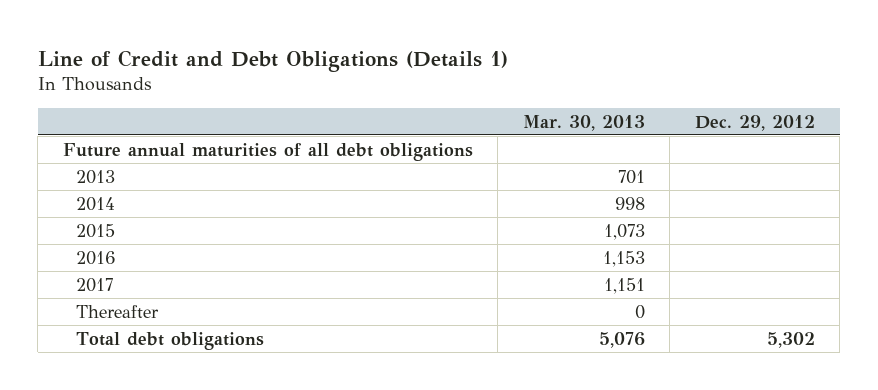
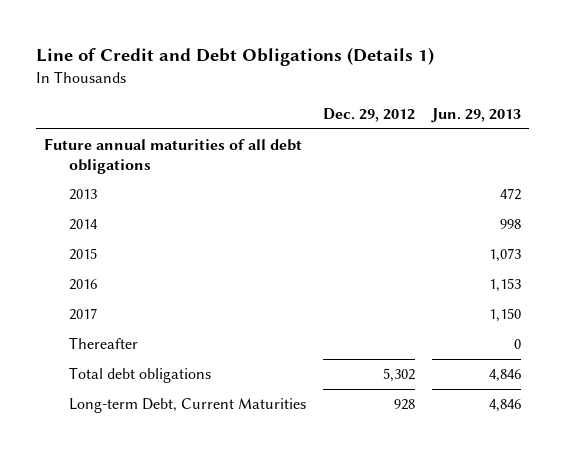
[522,114,645,131] Mar. 30, 2013 -> none
none -> [430,108,521,124] Jun. 29, 2013
none -> [68,398,306,414] Long-term Debt, Current Maturities

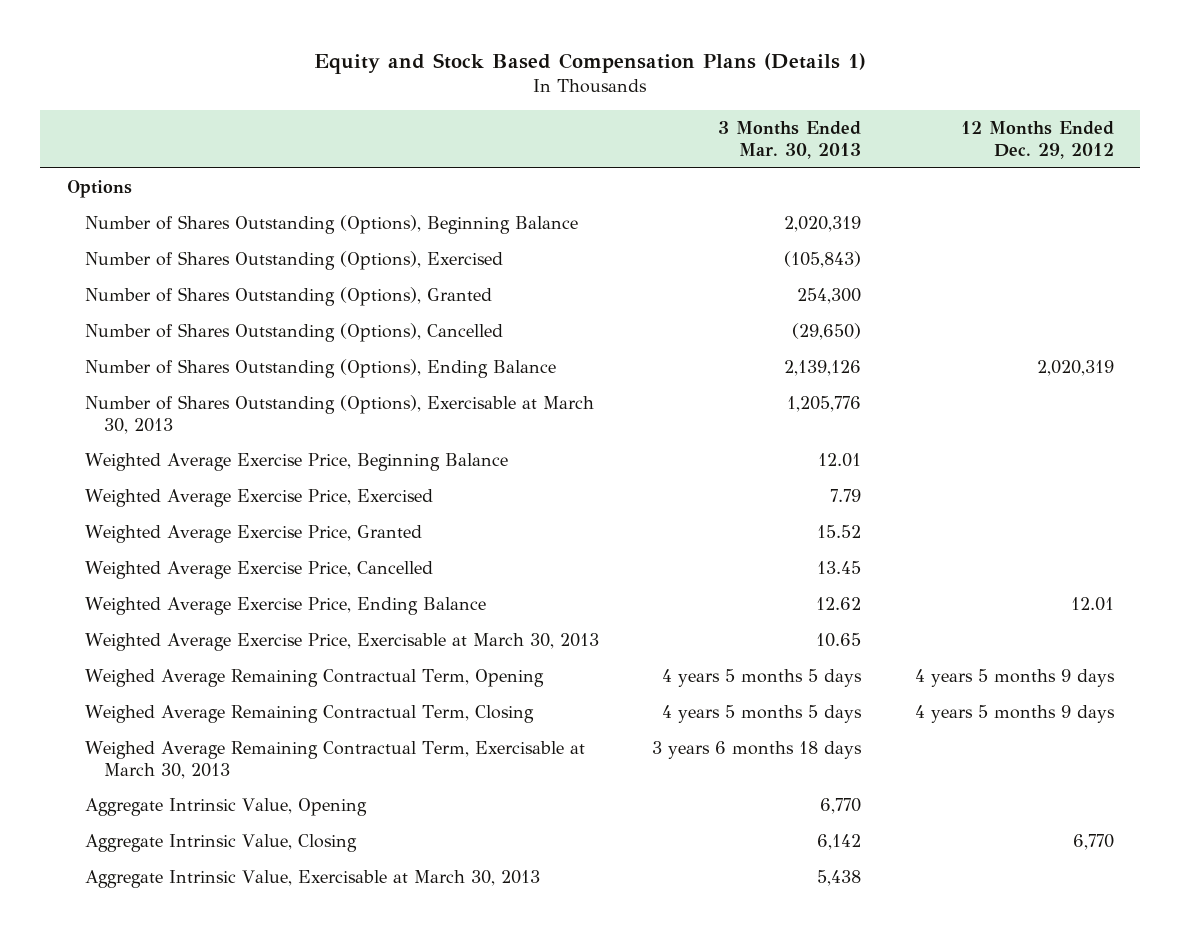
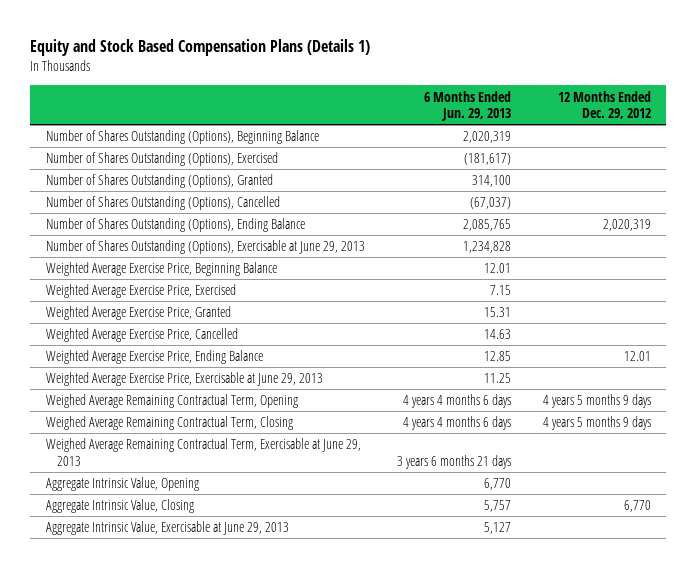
[718,121,862,160] 3 Months Ended Mar. 30, 2013 -> none
none -> [423,90,511,122] 6 Months Ended Jun. 29, 2013
[67,180,133,199] Options -> none
[85,395,595,434] Number of Shares Outstanding (Options), Exercisable at March 30, 2013 -> [46,240,366,255] Number of Shares Outstanding (Options), Exercisable at June 29, 2013
[85,633,600,652] Weighted Average Exercise Price, Exercisable at March 30, 2013 -> [46,372,324,387] Weighted Average Exercise Price, Exercisable at June 29, 2013
[85,741,586,779] Weighed Average Remaining Contractual Term, Exercisable at March 30, 2013 -> [46,438,362,466] Weighed Average Remaining Contractual Term, Exercisable at June 29, 2013
[85,870,541,889] Aggregate Intrinsic Value, Exercisable at March 30, 2013 -> [46,521,290,536] Aggregate Intrinsic Value, Exercisable at June 29, 2013

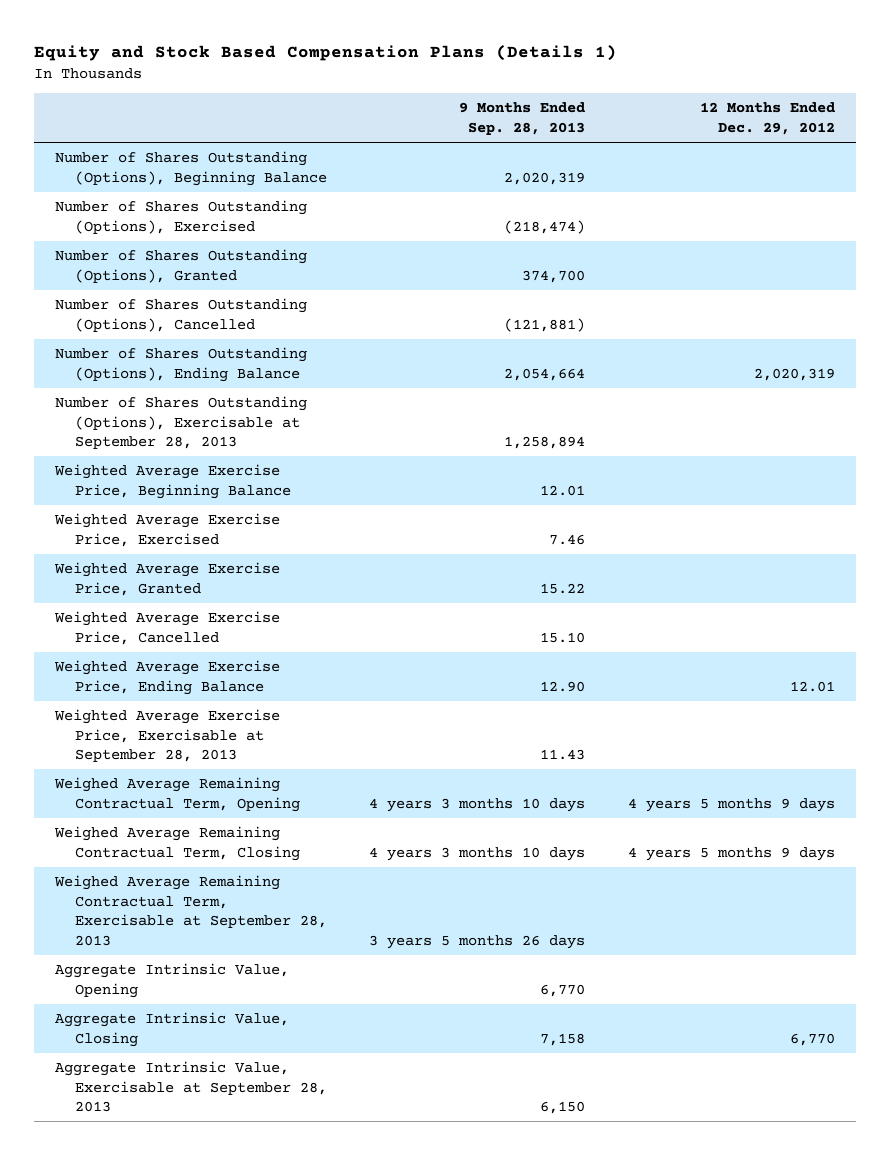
[423,90,511,122] 6 Months Ended Jun. 29, 2013 -> none
none -> [459,102,586,136] 9 Months Ended Sep. 28, 2013
[46,240,366,255] Number of Shares Outstanding (Options), Exercisable at June 29, 2013 -> [54,395,307,450] Number of Shares Outstanding (Options), Exercisable at September 28, 2013
[46,372,324,387] Weighted Average Exercise Price, Exercisable at June 29, 2013 -> [53,708,280,763] Weighted Average Exercise Price, Exercisable at September 28, 2013
[46,438,362,466] Weighed Average Remaining Contractual Term, Exercisable at June 29, 2013 -> [53,874,327,947] Weighed Average Remaining Contractual Term, Exercisable at September 28, 2013
[46,521,290,536] Aggregate Intrinsic Value, Exercisable at June 29, 2013 -> [54,1060,327,1113] Aggregate Intrinsic Value, Exercisable at September 28, 2013

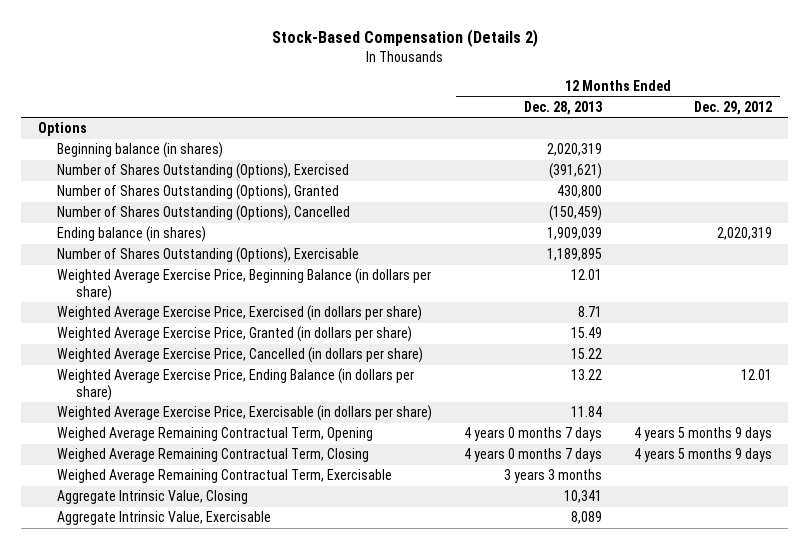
[33,45,617,62] Equity and Stock Based Compensation Plans (Details 1) -> [271,29,538,48] Stock-Based Compensation (Details 2)
[459,102,586,136] 9 Months Ended Sep. 28, 2013 -> none
none -> [524,100,603,115] Dec. 28, 2013
none -> [37,122,87,137] Options
[54,150,327,186] Number of Shares Outstanding (Options), Beginning Balance -> [56,142,223,159] Beginning balance (in shares)
[54,346,307,382] Number of Shares Outstanding (Options), Ending Balance -> [56,226,206,243] Ending balance (in shares)
[54,395,307,450] Number of Shares Outstanding (Options), Exercisable at September 28, 2013 -> [56,247,359,264] Number of Shares Outstanding (Options), Exercisable
[53,463,291,499] Weighted Average Exercise Price, Beginning Balance -> [56,268,431,301] Weighted Average Exercise Price, Beginning Balance (in dollars per share)
[53,512,280,547] Weighted Average Exercise Price, Exercised -> [56,305,422,322] Weighted Average Exercise Price, Exercised (in dollars per share)
[53,561,280,596] Weighted Average Exercise Price, Granted -> [56,326,412,343] Weighted Average Exercise Price, Granted (in dollars per share)
[53,610,280,645] Weighted Average Exercise Price, Cancelled -> [56,347,423,364] Weighted Average Exercise Price, Cancelled (in dollars per share)
[53,659,280,695] Weighted Average Exercise Price, Ending Balance -> [56,368,414,401] Weighted Average Exercise Price, Ending Balance (in dollars per share)
[53,708,280,763] Weighted Average Exercise Price, Exercisable at September 28, 2013 -> [56,405,432,422] Weighted Average Exercise Price, Exercisable (in dollars per share)
[54,1011,289,1047] Aggregate Intrinsic Value, Closing -> none
[53,874,327,947] Weighed Average Remaining Contractual Term, Exercisable at September 28, 2013 -> [56,469,392,484] Weighed Average Remaining Contractual Term, Exercisable
[54,962,289,998] Aggregate Intrinsic Value, Opening -> [56,490,248,505] Aggregate Intrinsic Value, Closing
[54,1060,327,1113] Aggregate Intrinsic Value, Exercisable at September 28, 2013 -> [56,511,271,526] Aggregate Intrinsic Value, Exercisable

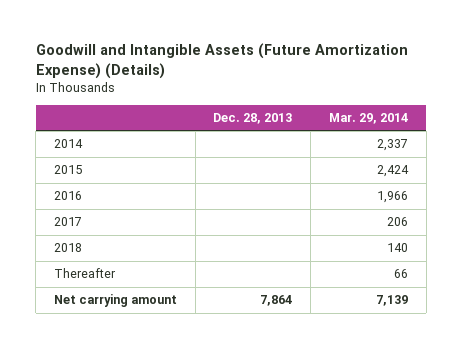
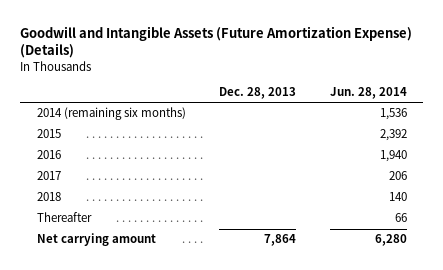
[329,112,409,124] Mar. 29, 2014 -> none
none -> [329,87,407,100] Jun. 28, 2014
[53,139,83,149] 2014 -> [36,107,186,121] 2014 (remaining six months)

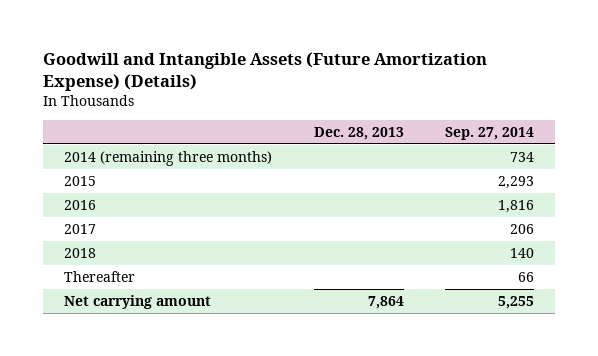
[329,87,407,100] Jun. 28, 2014 -> none
none -> [445,127,535,141] Sep. 27, 2014
[36,107,186,121] 2014 (remaining six months) -> [63,151,272,167] 2014 (remaining three months)

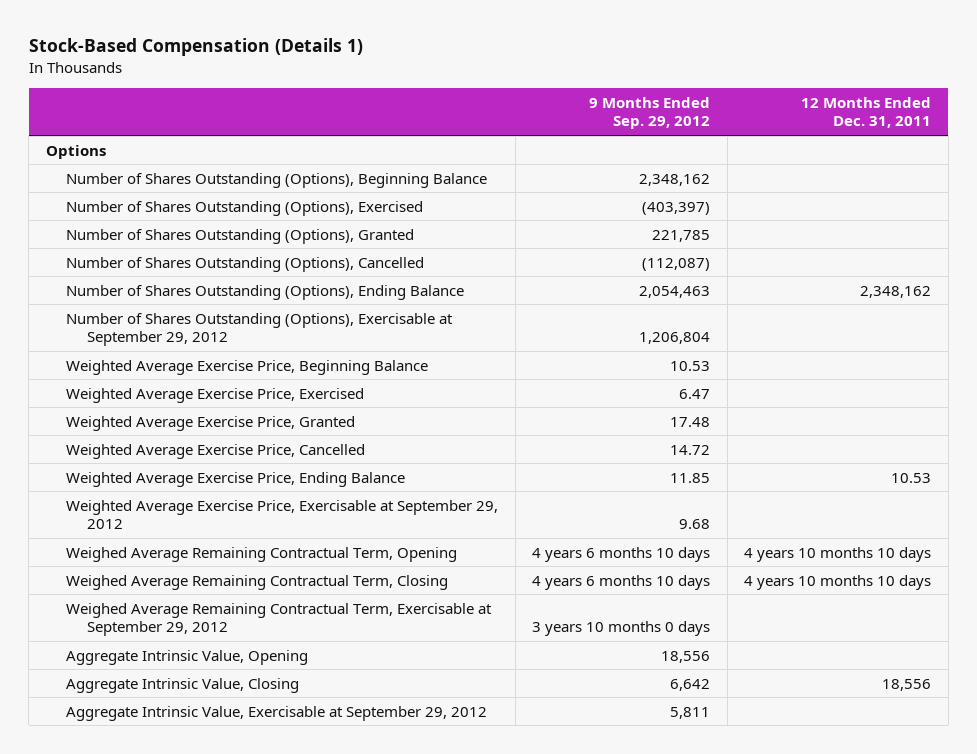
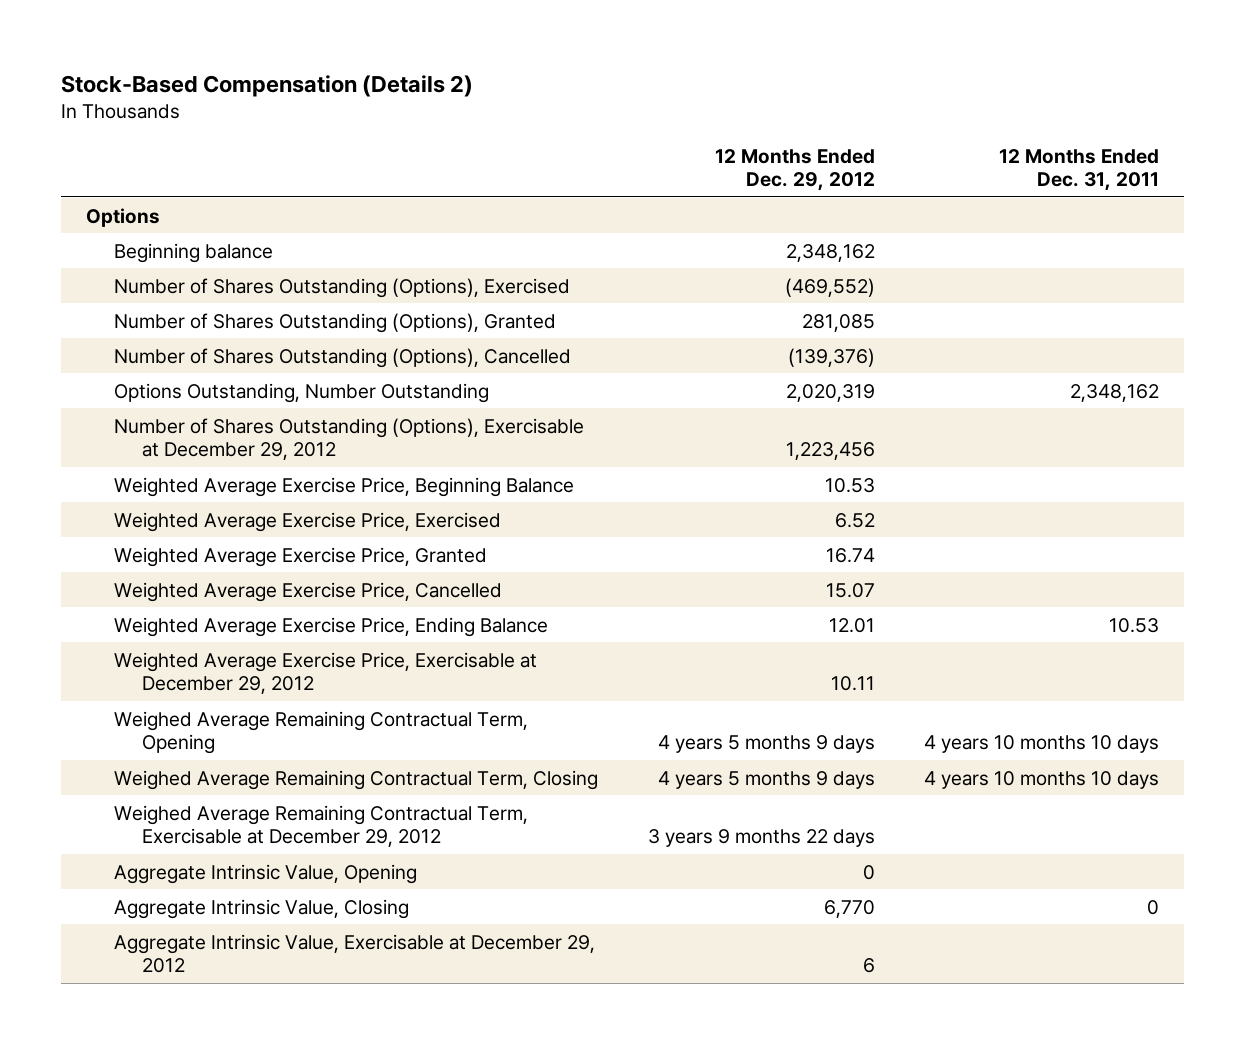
[28,38,363,57] Stock-Based Compensation (Details 1) -> [61,74,474,97] Stock-Based Compensation (Details 2)
[589,96,711,130] 9 Months Ended Sep. 29, 2012 -> none
none -> [714,148,875,192] 12 Months Ended Dec. 29, 2012
[66,172,488,188] Number of Shares Outstanding (Options), Beginning Balance -> [114,242,274,263] Beginning balance
[66,284,465,300] Number of Shares Outstanding (Options), Ending Balance -> [114,382,490,403] Options Outstanding, Number Outstanding
[66,312,454,347] Number of Shares Outstanding (Options), Exercisable at September 29, 2012 -> [114,417,585,461] Number of Shares Outstanding (Options), Exercisable at December 29, 2012
[66,499,499,530] Weighted Average Exercise Price, Exercisable at September 29, 2012 -> [114,651,538,695] Weighted Average Exercise Price, Exercisable at December 29, 2012
[66,602,493,637] Weighed Average Remaining Contractual Term, Exercisable at September 29, 2012 -> [114,804,529,848] Weighed Average Remaining Contractual Term, Exercisable at December 29, 2012
[882,678,932,691] 18,556 -> [1147,899,1160,915] 0
[66,705,488,721] Aggregate Intrinsic Value, Exercisable at September 29, 2012 -> [114,933,596,974] Aggregate Intrinsic Value, Exercisable at December 29, 2012

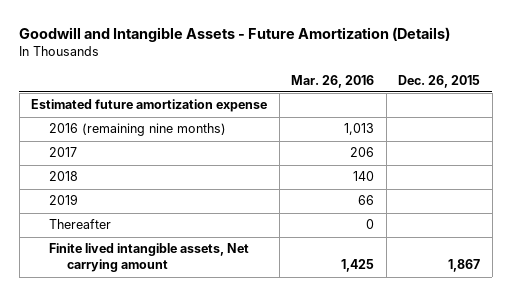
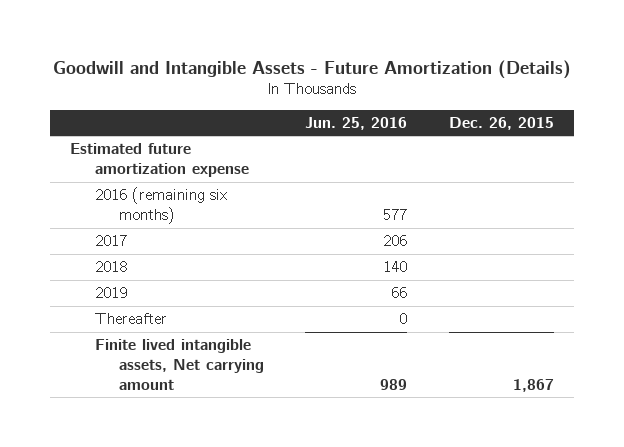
[291,74,375,88] Mar. 26, 2016 -> none
none -> [305,117,408,131] Jun. 25, 2016
[49,123,227,137] 2016 (remaining nine months) -> [94,187,227,225] 2016 (remaining six months)

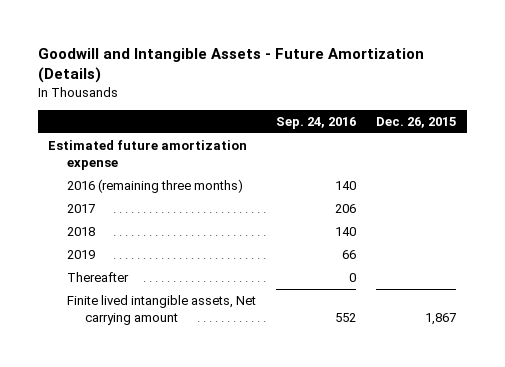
[305,117,408,131] Jun. 25, 2016 -> none
none -> [276,116,357,129] Sep. 24, 2016
[94,187,227,225] 2016 (remaining six months) -> [66,179,243,194] 2016 (remaining three months)

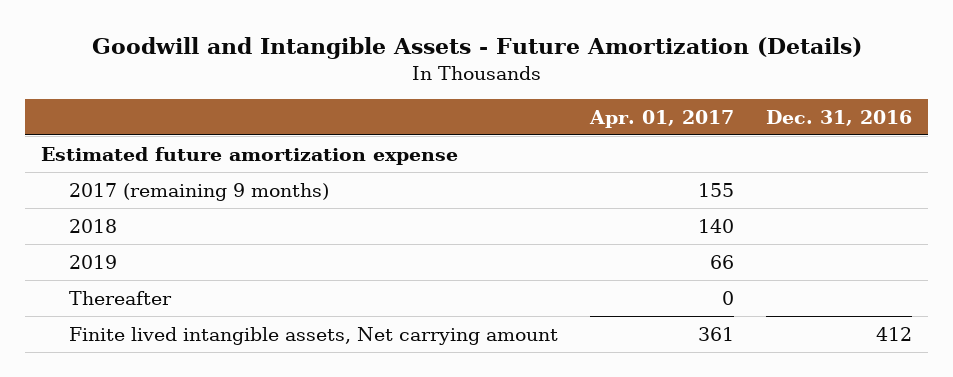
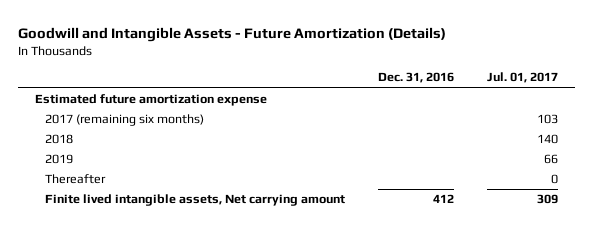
[589,109,735,128] Apr. 01, 2017 -> none
none -> [487,72,559,84] Jul. 01, 2017
[68,182,329,201] 2017 (remaining 9 months) -> [44,114,204,127] 2017 (remaining six months)

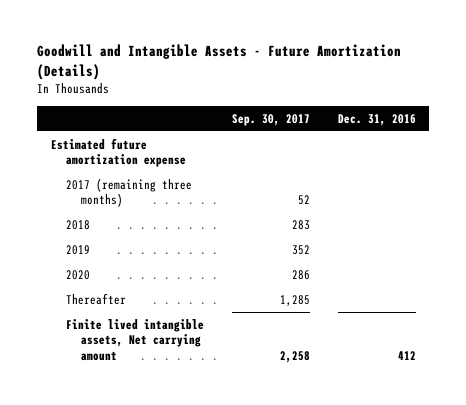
[487,72,559,84] Jul. 01, 2017 -> none
none -> [231,113,310,126] Sep. 30, 2017
[44,114,204,127] 2017 (remaining six months) -> [65,177,192,208] 2017 (remaining three months)
none -> [65,269,90,280] 2020

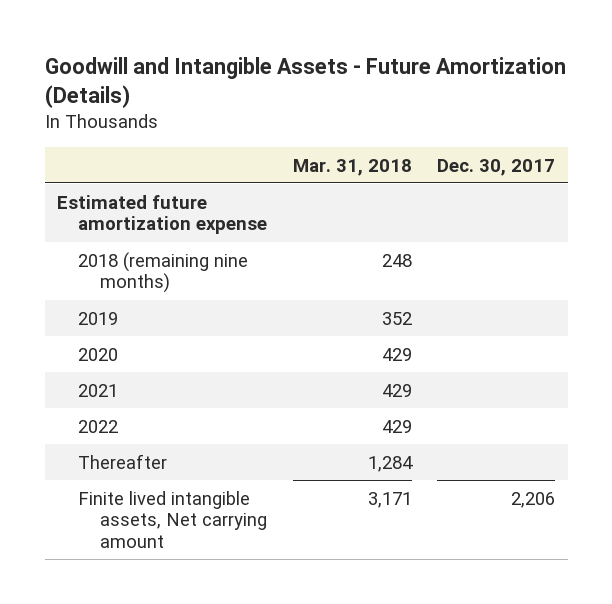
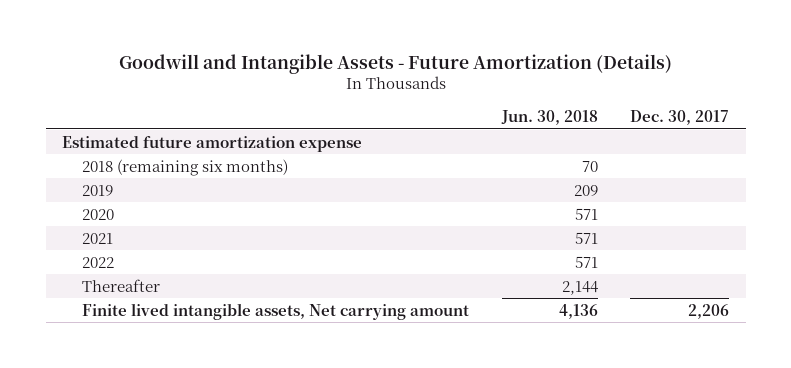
[292,158,412,176] Mar. 31, 2018 -> none
none -> [500,110,598,126] Jun. 30, 2018
[78,251,249,294] 2018 (remaining nine months) -> [82,158,289,176] 2018 (remaining six months)

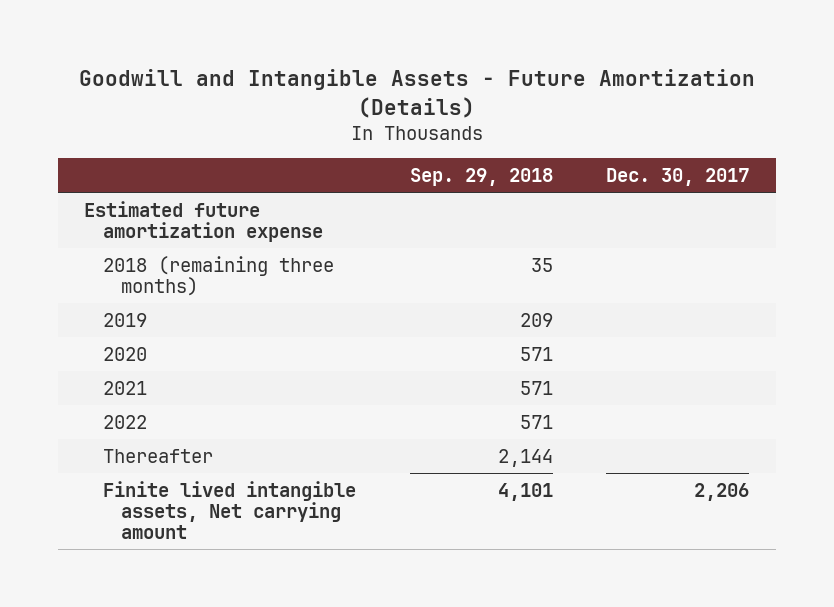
[500,110,598,126] Jun. 30, 2018 -> none
none -> [409,167,553,186] Sep. 29, 2018
[82,158,289,176] 2018 (remaining six months) -> [102,255,334,296] 2018 (remaining three months)

